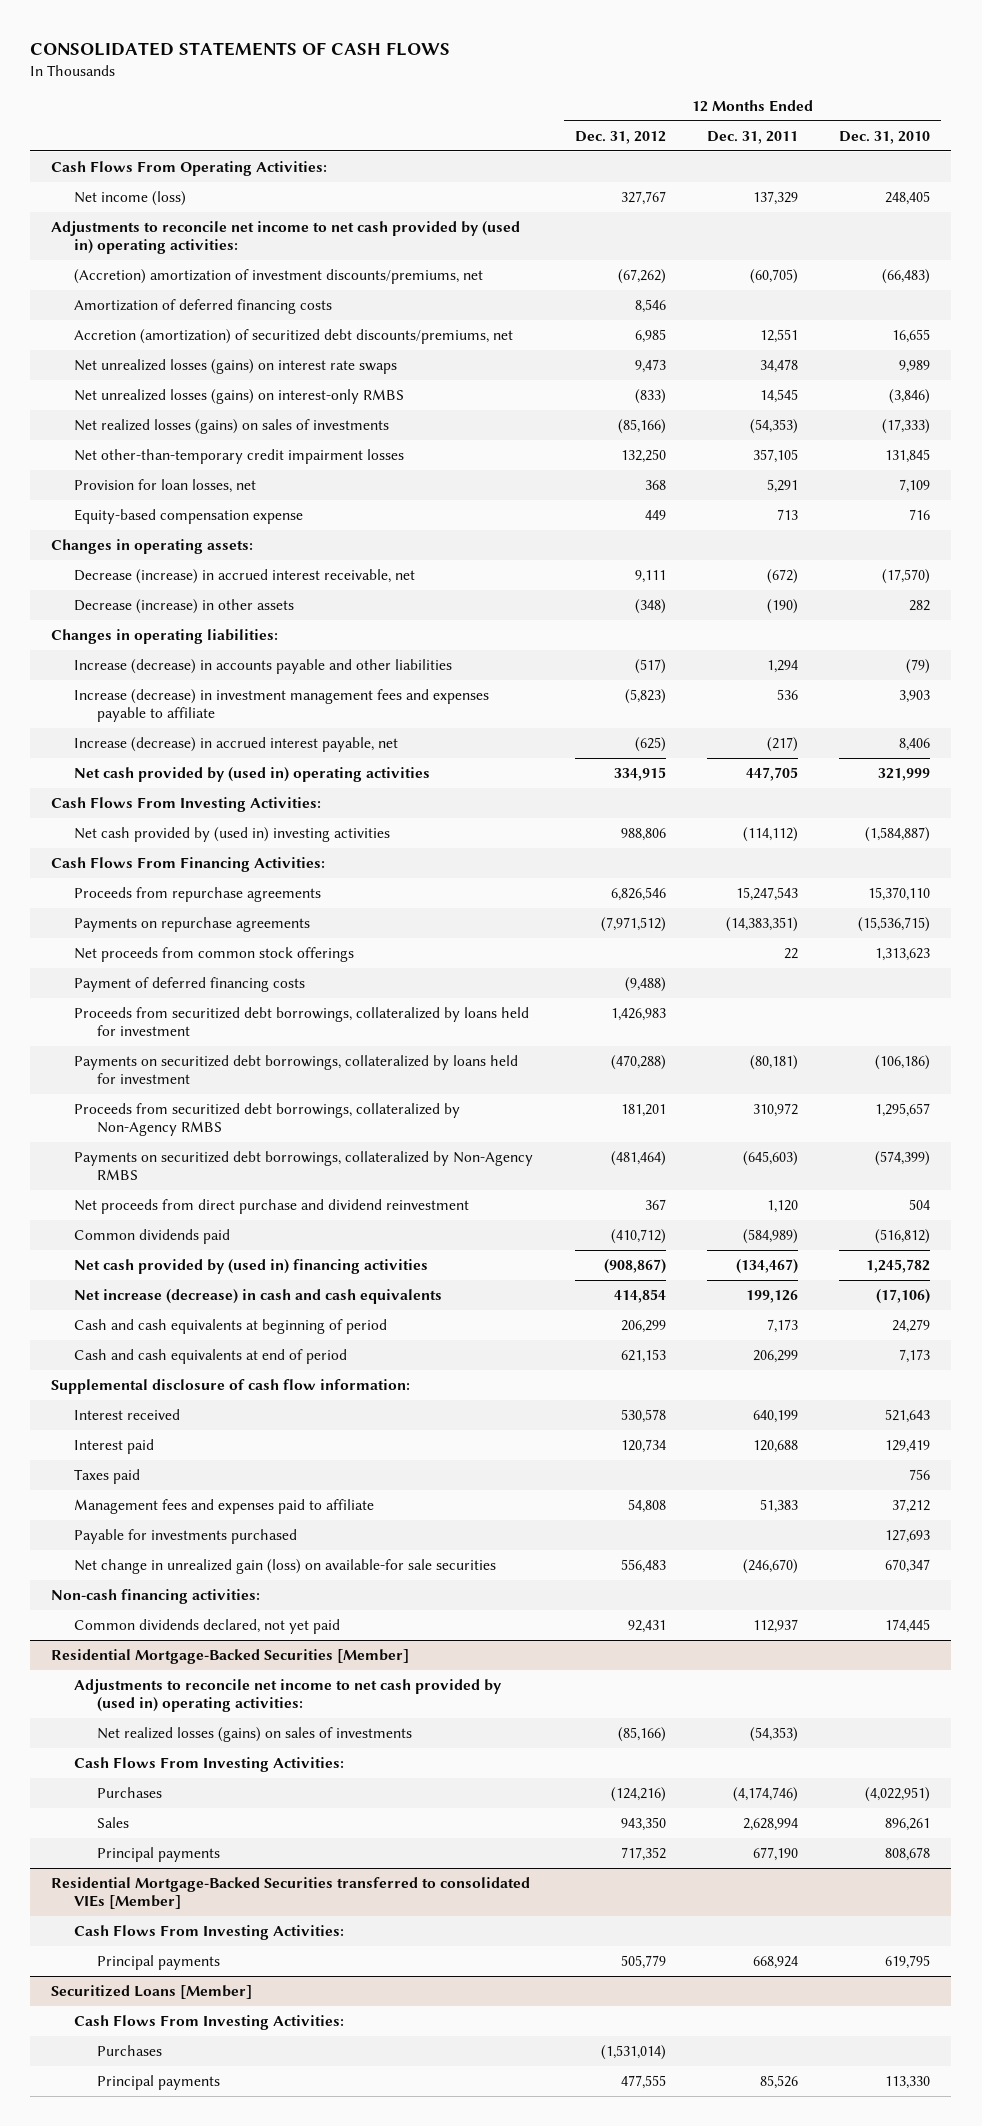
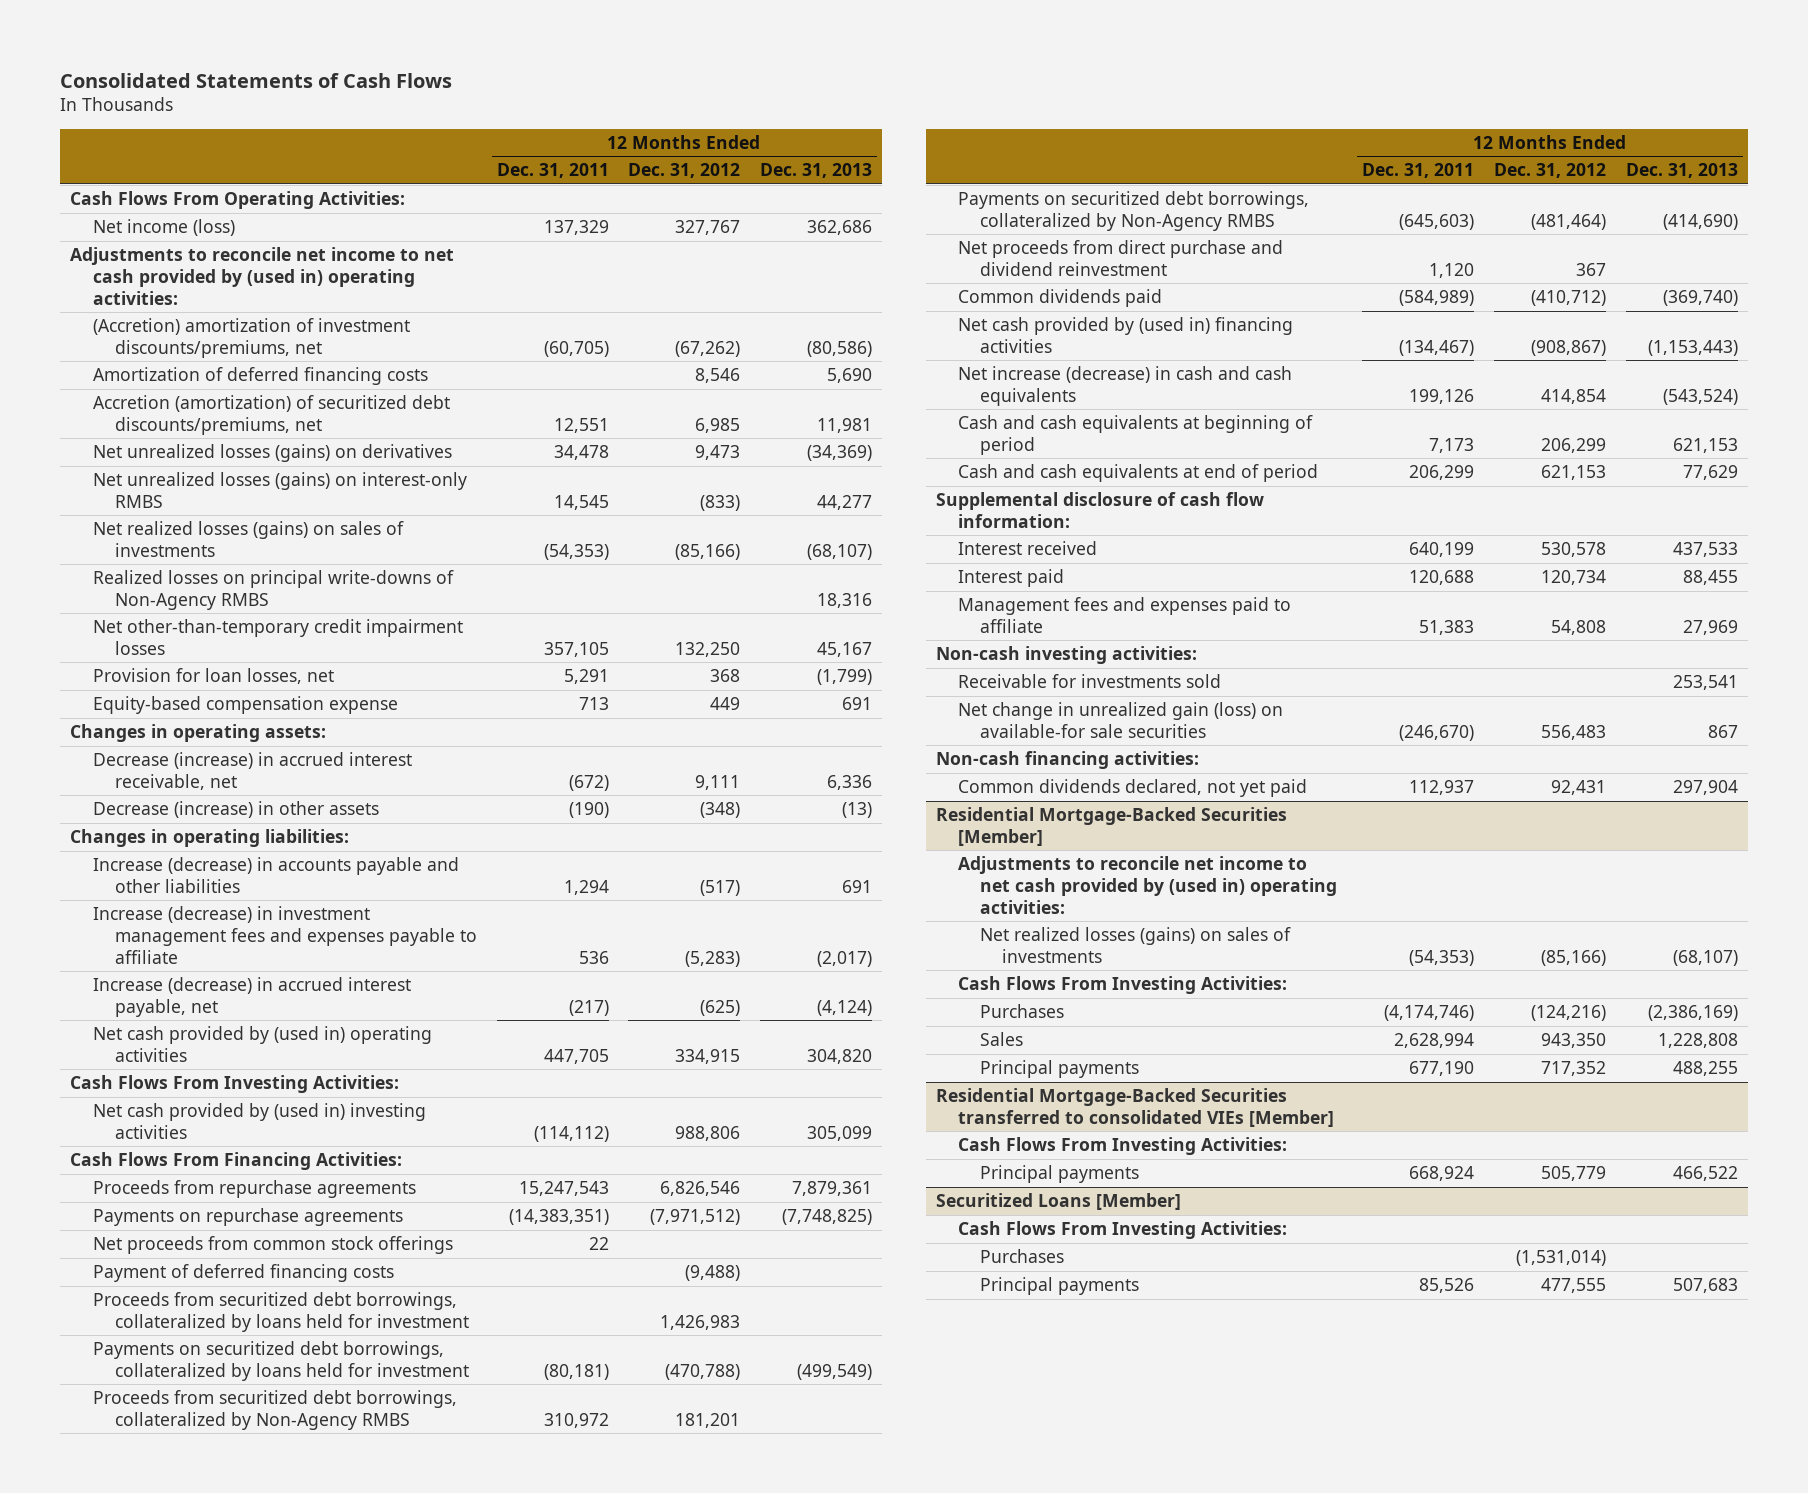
[30,41,451,56] CONSOLIDATED STATEMENTS OF CASH FLOWS -> [60,72,453,88] Consolidated Statements of Cash Flows
[839,130,931,144] Dec. 31, 2010 -> none
none -> [760,163,873,179] Dec. 31, 2013
[74,358,398,374] Net unrealized losses (gains) on interest rate swaps -> [92,444,452,463] Net unrealized losses (gains) on derivatives
none -> [92,570,454,610] Realized losses on principal write-downs of Non-Agency RMBS
[624,688,666,704] (5,823) -> [685,950,741,967] (5,283)
[610,1054,666,1070] (470,288) -> [665,1363,741,1380] (470,788)
[74,1468,141,1484] Taxes paid -> none
[74,1528,298,1544] Payable for investments purchased -> none
none -> [935,646,1197,665] Non-cash investing activities:
none -> [957,674,1221,689] Receivable for investments sold

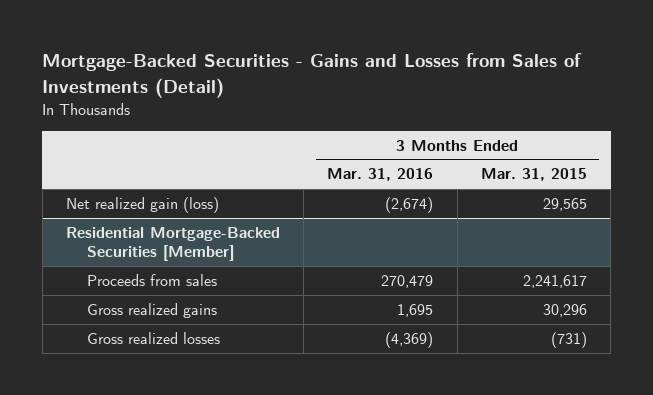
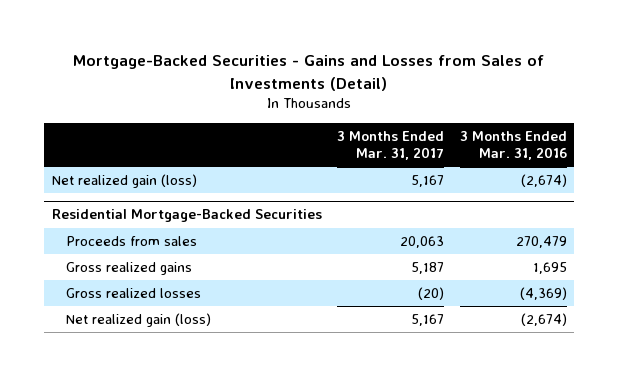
[480,168,587,182] Mar. 31, 2015 -> none
none -> [337,130,445,160] 3 Months Ended Mar. 31, 2017
[65,227,280,262] Residential Mortgage-Backed Securities [Member] -> [51,209,322,223] Residential Mortgage-Backed Securities
none -> [65,313,211,328] Net realized gain (loss)

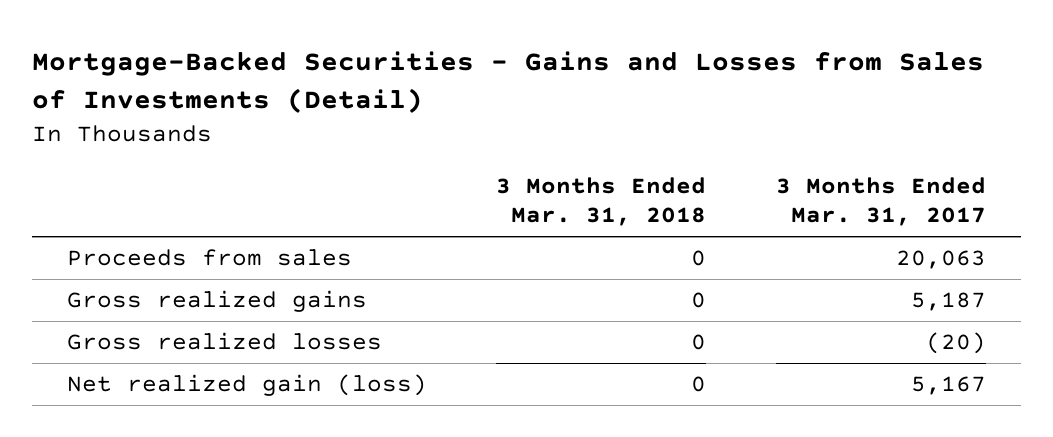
[459,130,567,160] 3 Months Ended Mar. 31, 2016 -> none
none -> [496,177,707,227] 3 Months Ended Mar. 31, 2018
[51,174,197,189] Net realized gain (loss) -> none
[51,209,322,223] Residential Mortgage-Backed Securities -> none

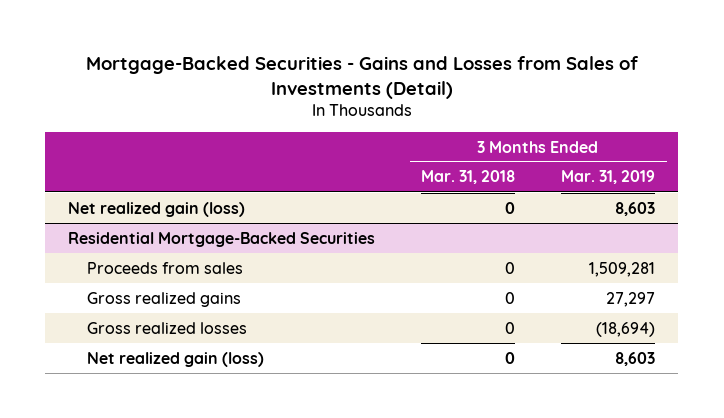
[776,177,987,227] 3 Months Ended Mar. 31, 2017 -> none
none -> [561,170,656,185] Mar. 31, 2019
none -> [68,201,246,217] Net realized gain (loss)
none -> [68,231,376,247] Residential Mortgage-Backed Securities

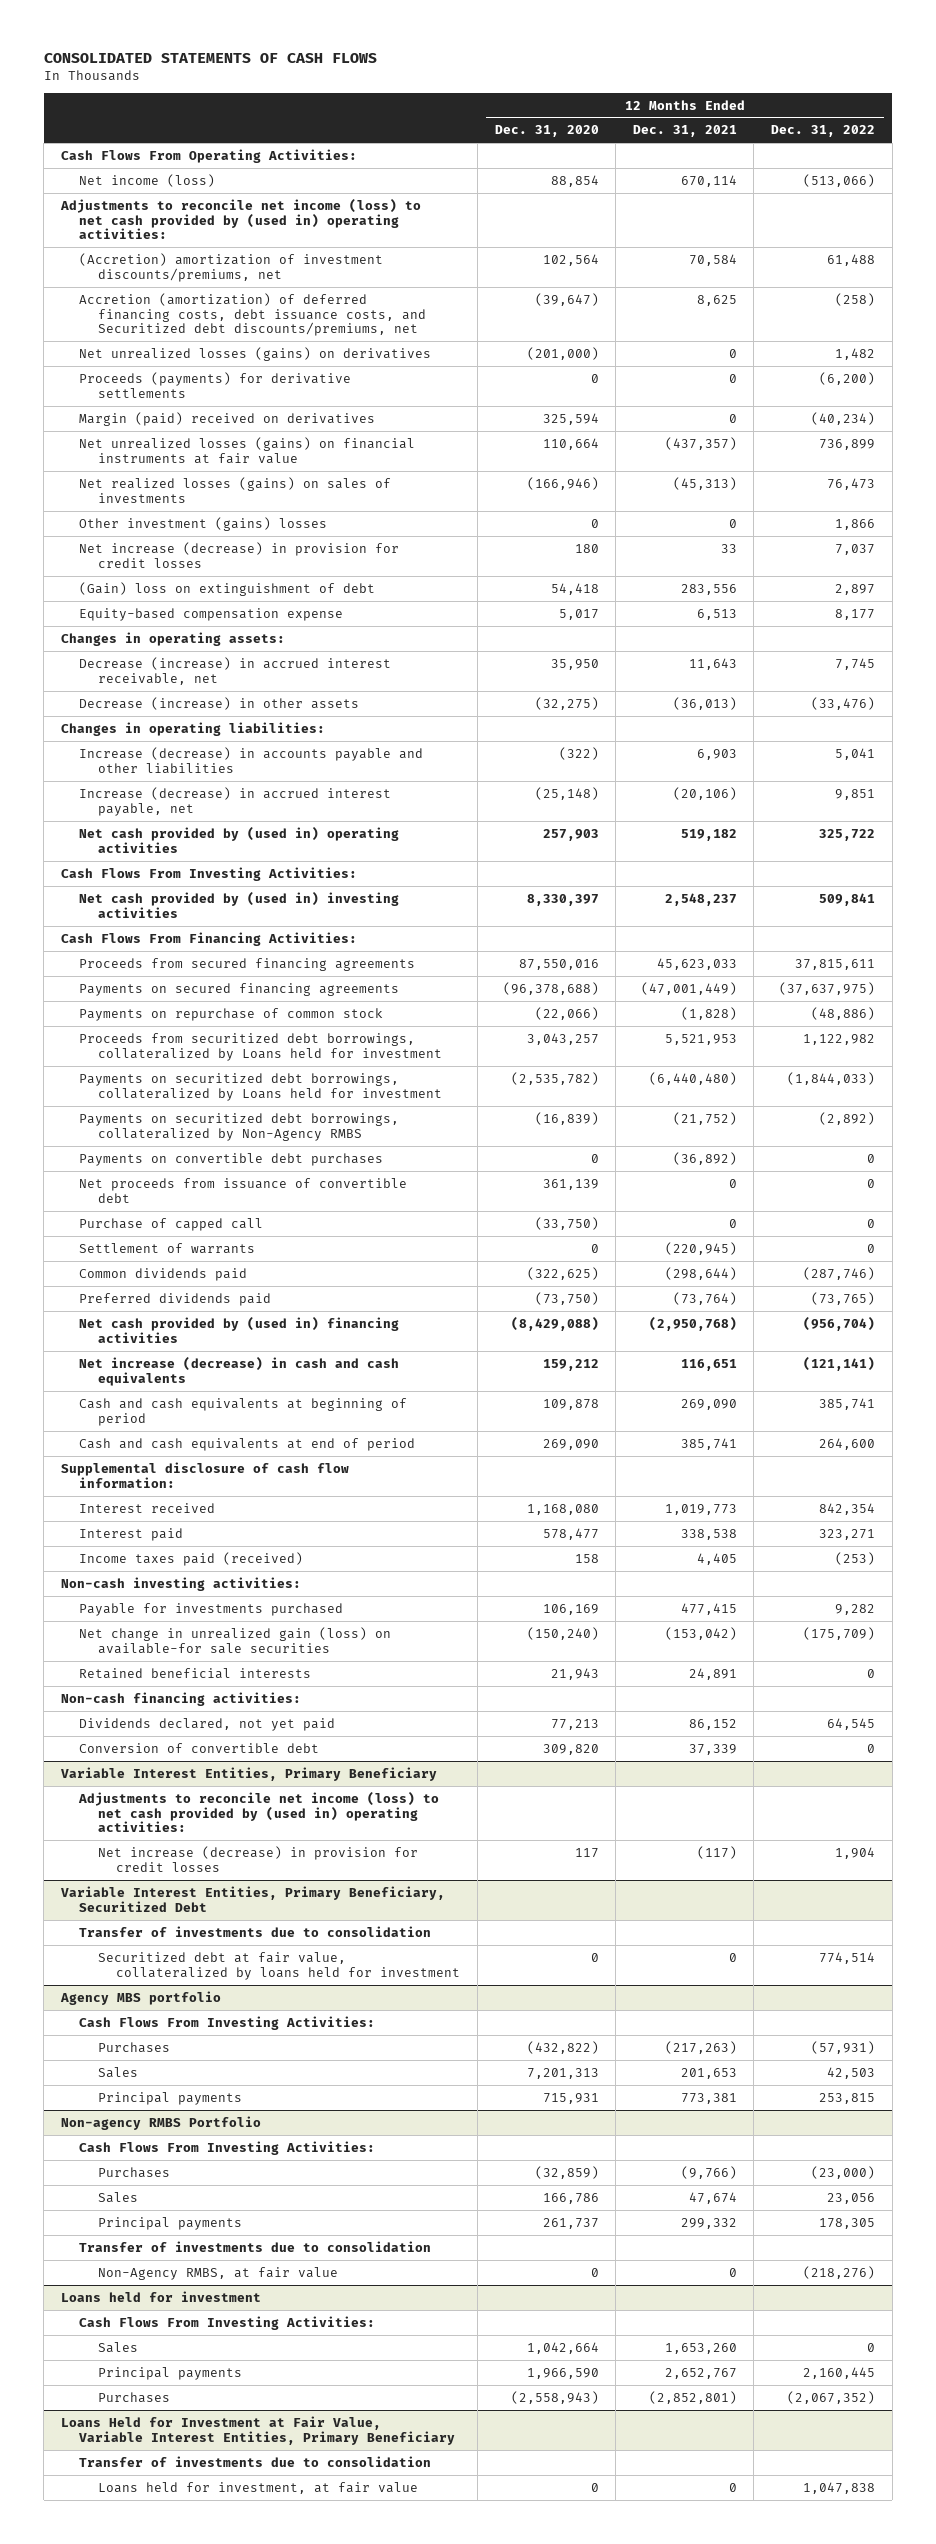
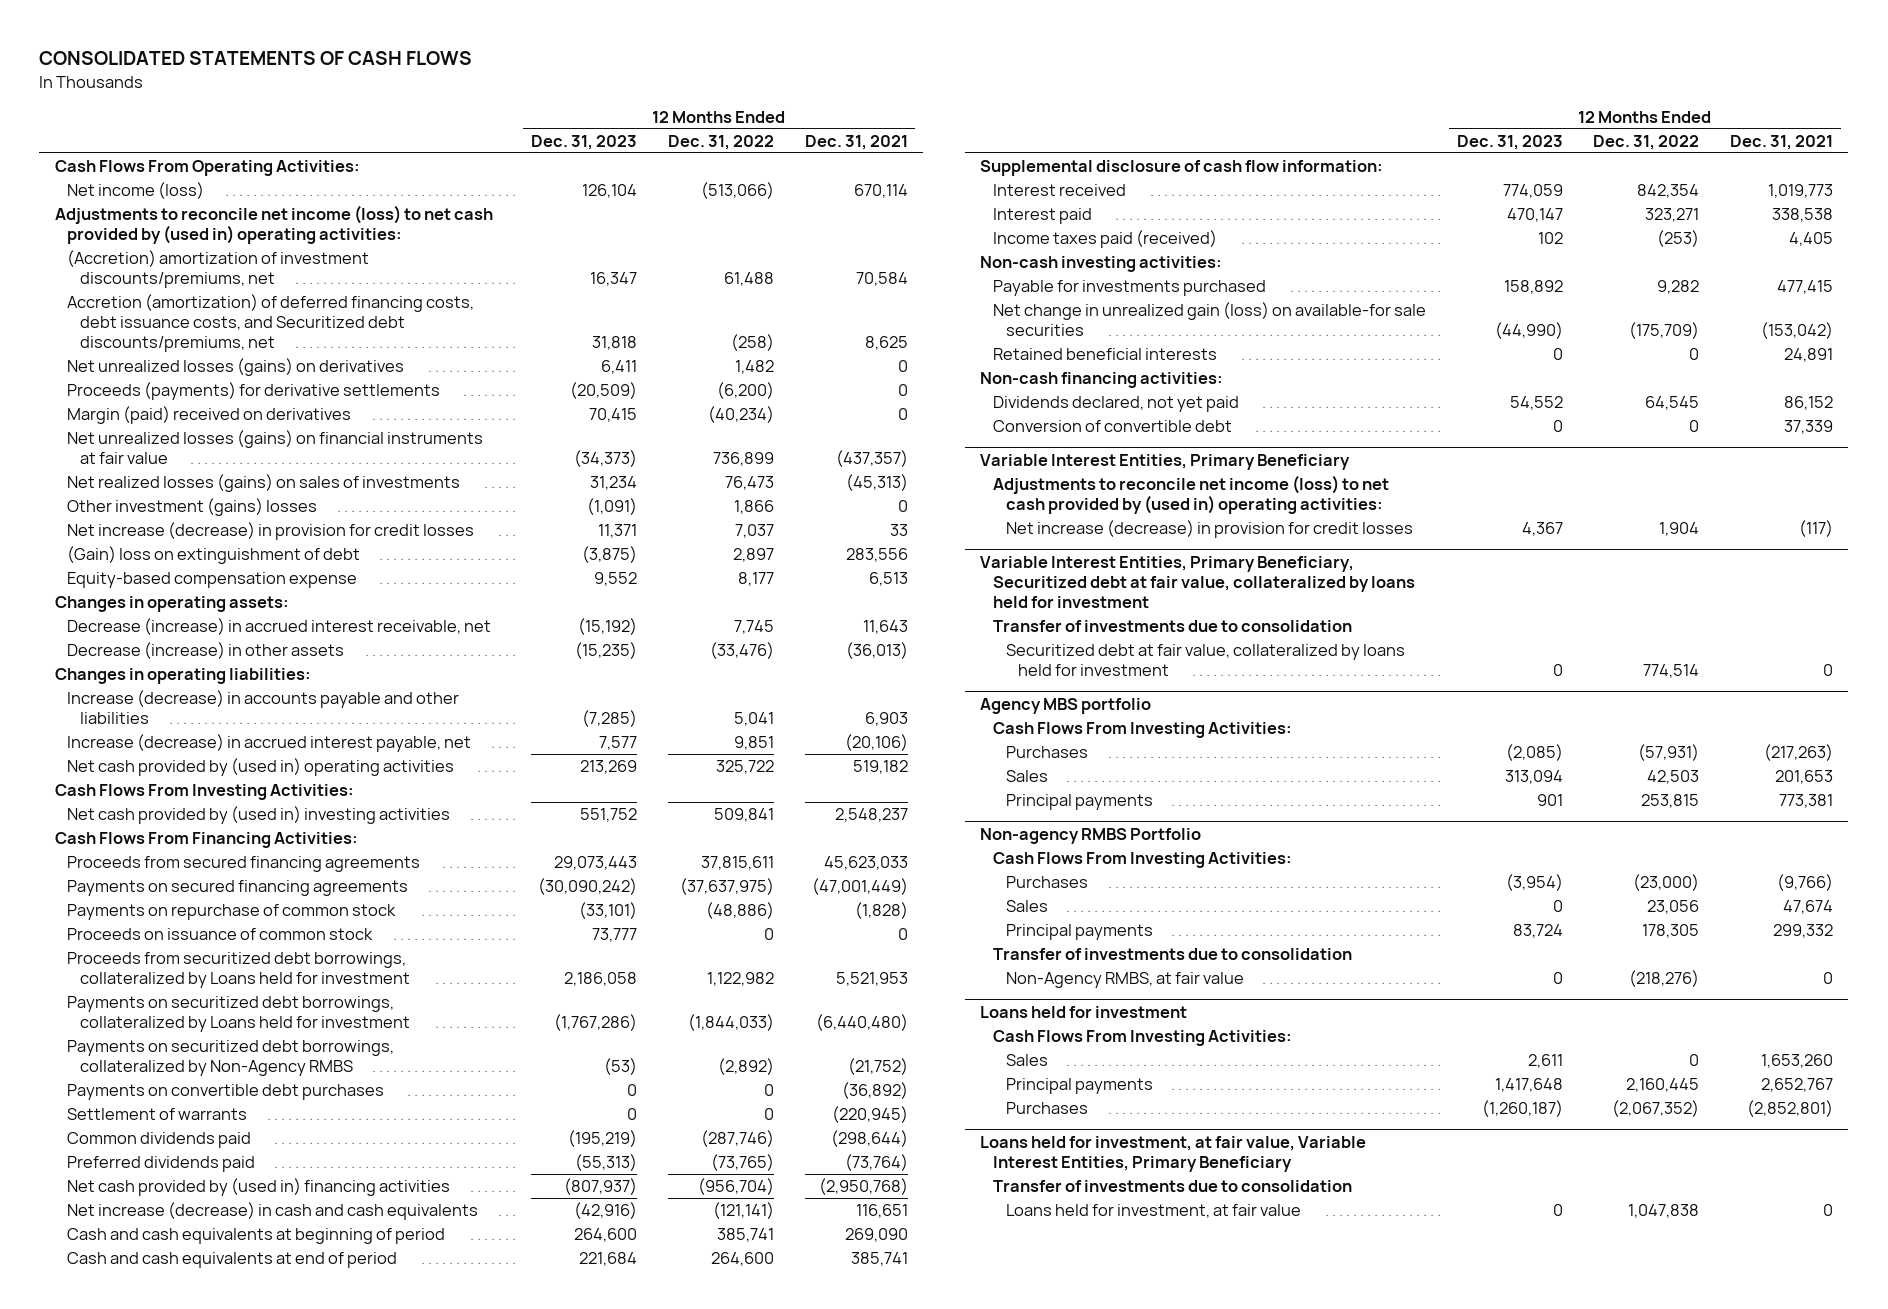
[494,125,599,138] Dec. 31, 2020 -> none
none -> [531,134,638,150] Dec. 31, 2023
none -> [67,928,374,941] Proceeds on issuance of common stock
[79,1177,408,1203] Net proceeds from issuance of convertible debt -> none
[79,1217,264,1231] Purchase of capped call -> none
[60,1885,445,1912] Variable Interest Entities, Primary Beneficiary, Securitized Debt -> none
none -> [980,556,1415,608] Variable Interest Entities, Primary Beneficiary, Securitized debt at fair value, collateralized by loans held for investment
[60,2415,456,2445] Loans Held for Investment at Fair Value, Variable Interest Entities, Primary Beneficiary -> [980,1136,1367,1172] Loans held for investment, at fair value, Variable Interest Entities, Primary Beneficiary

